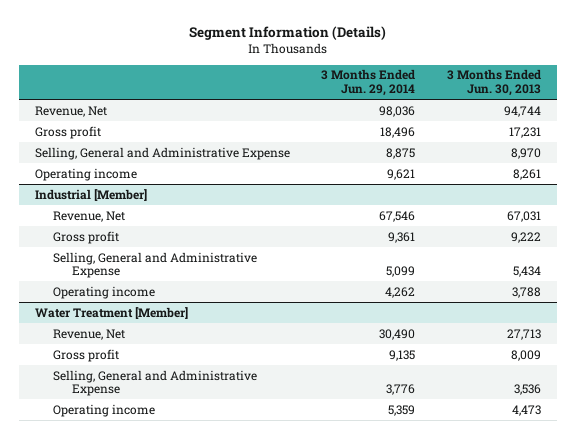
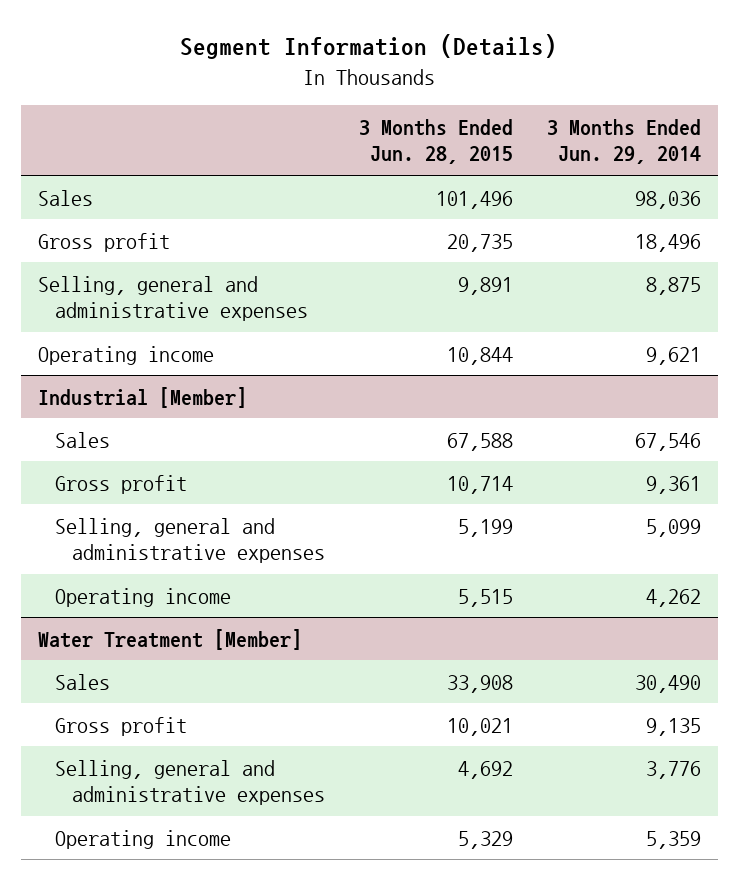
[446,69,541,97] 3 Months Ended Jun. 30, 2013 -> none
none -> [358,119,513,165] 3 Months Ended Jun. 28, 2015
[34,105,107,117] Revenue, Net -> [37,189,93,206] Sales
[34,146,290,160] Selling, General and Administrative Expense -> [37,275,308,321] Selling, general and administrative expenses
[53,210,126,222] Revenue, Net -> [54,431,110,448] Sales
[53,251,258,279] Selling, General and Administrative Expense -> [54,517,325,563] Selling, general and administrative expenses
[53,328,126,340] Revenue, Net -> [54,673,110,690] Sales
[53,369,258,397] Selling, General and Administrative Expense -> [54,759,325,805] Selling, general and administrative expenses

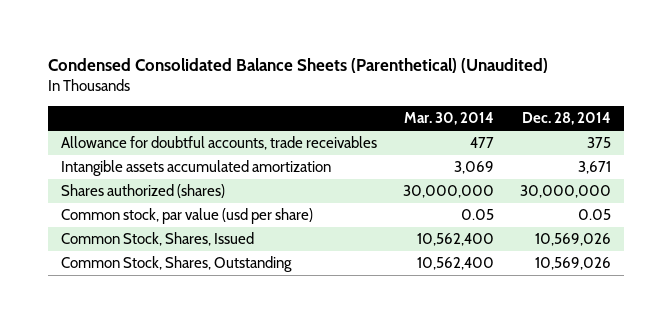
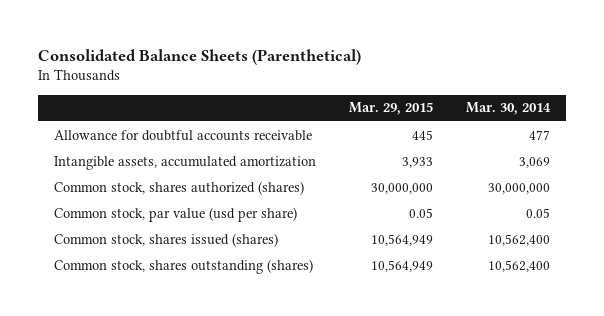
[47,58,548,74] Condensed Consolidated Balance Sheets (Parenthetical) (Unaudited) -> [38,48,362,65] Consolidated Balance Sheets (Parenthetical)
[521,112,611,126] Dec. 28, 2014 -> none
none -> [349,102,434,116] Mar. 29, 2015
[60,136,377,151] Allowance for doubtful accounts, trade receivables -> [54,129,313,141] Allowance for doubtful accounts receivable
[60,160,331,177] Intangible assets accumulated amortization -> [54,155,317,170] Intangible assets, accumulated amortization
[60,184,225,199] Shares authorized (shares) -> [54,180,305,195] Common stock, shares authorized (shares)
[60,232,254,247] Common Stock, Shares, Issued -> [54,232,279,247] Common stock, shares issued (shares)
[60,256,292,273] Common Stock, Shares, Outstanding -> [54,258,314,274] Common stock, shares outstanding (shares)

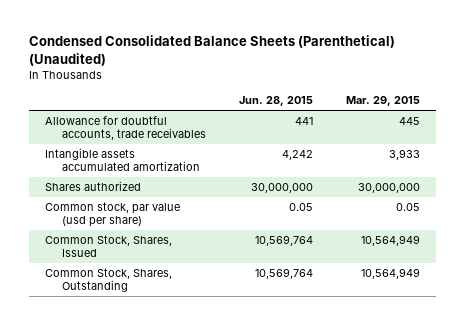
[38,48,362,65] Consolidated Balance Sheets (Parenthetical) -> [29,35,396,66] Condensed Consolidated Balance Sheets (Parenthetical) (Unaudited)
[465,102,551,116] Mar. 30, 2014 -> none
none -> [238,96,313,107] Jun. 28, 2015
[54,129,313,141] Allowance for doubtful accounts receivable -> [45,116,207,140] Allowance for doubtful accounts, trade receivables
[54,155,317,170] Intangible assets, accumulated amortization -> [45,148,201,171] Intangible assets accumulated amortization
[54,180,305,195] Common stock, shares authorized (shares) -> [45,181,142,192] Shares authorized
[54,232,279,247] Common stock, shares issued (shares) -> [45,235,173,257] Common Stock, Shares, Issued
[54,258,314,274] Common stock, shares outstanding (shares) -> [45,268,173,292] Common Stock, Shares, Outstanding

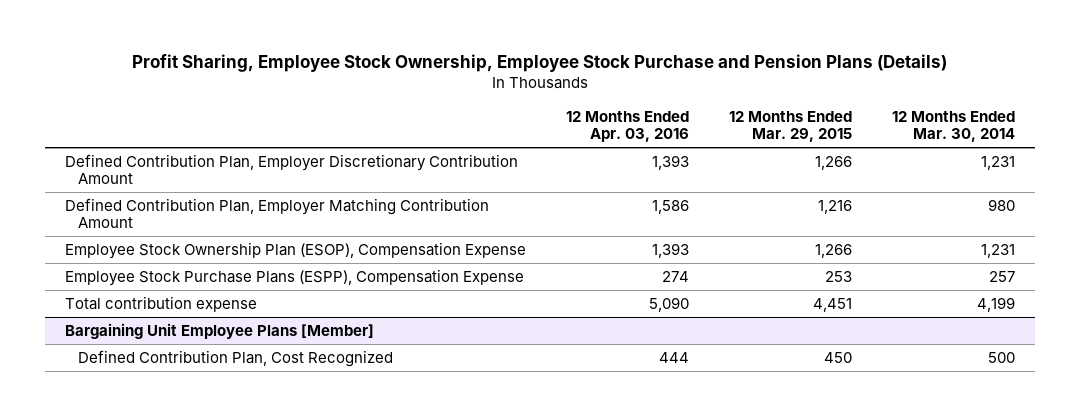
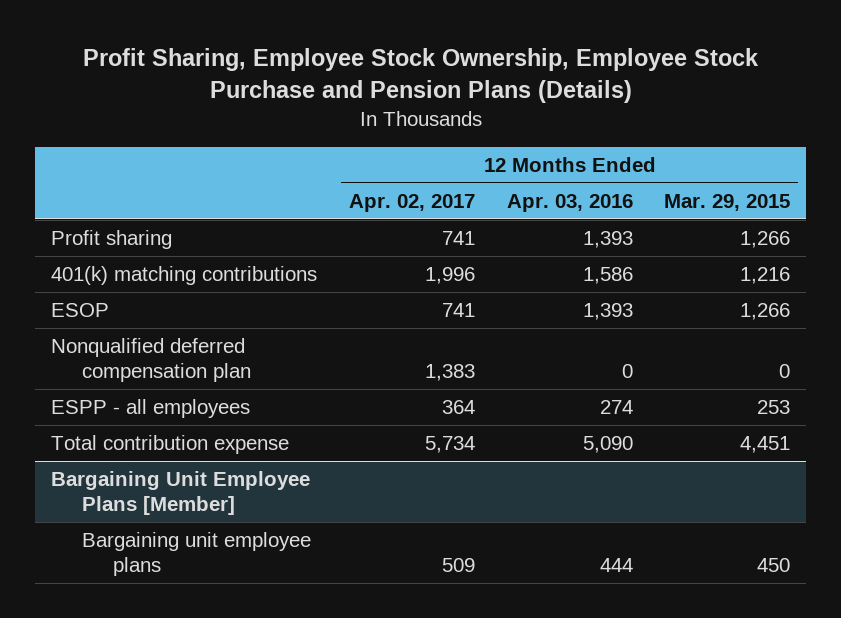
[891,110,1015,143] 12 Months Ended Mar. 30, 2014 -> none
none -> [348,193,475,212] Apr. 02, 2017
[65,153,519,185] Defined Contribution Plan, Employer Discretionary Contribution Amount -> [50,230,172,250] Profit sharing
[65,197,490,229] Defined Contribution Plan, Employer Matching Contribution Amount -> [50,266,317,286] 401(k) matching contributions
[65,241,527,259] Employee Stock Ownership Plan (ESOP), Compensation Expense -> [50,303,109,318] ESOP
none -> [50,338,251,382] Nonqualified deferred compensation plan
[65,268,525,286] Employee Stock Purchase Plans (ESPP), Compensation Expense -> [50,399,250,419] ESPP - all employees
[77,349,393,367] Defined Contribution Plan, Cost Recognized -> [81,532,311,576] Bargaining unit employee plans

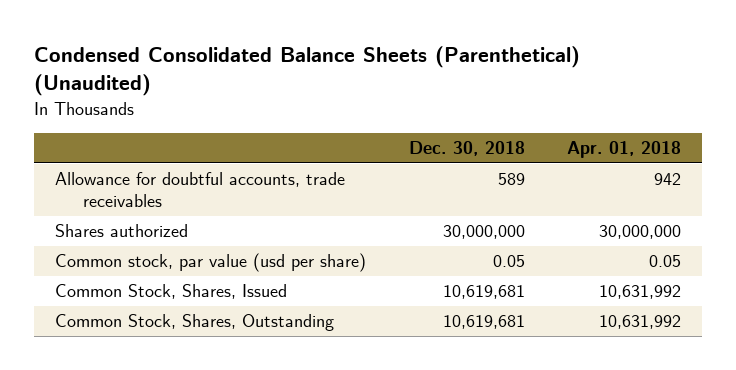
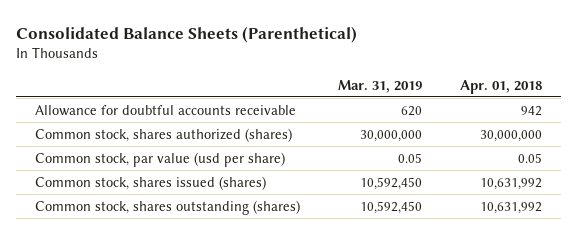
[34,46,581,97] Condensed Consolidated Balance Sheets (Parenthetical) (Unaudited) -> [15,25,357,43] Consolidated Balance Sheets (Parenthetical)
[408,141,525,157] Dec. 30, 2018 -> none
none -> [337,79,422,93] Mar. 31, 2019
[55,172,346,208] Allowance for doubtful accounts, trade receivables -> [34,104,296,116] Allowance for doubtful accounts receivable
[55,224,189,238] Shares authorized -> [34,127,292,142] Common stock, shares authorized (shares)
[55,284,288,300] Common Stock, Shares, Issued -> [34,175,266,190] Common stock, shares issued (shares)
[55,314,335,332] Common Stock, Shares, Outstanding -> [34,199,300,215] Common stock, shares outstanding (shares)

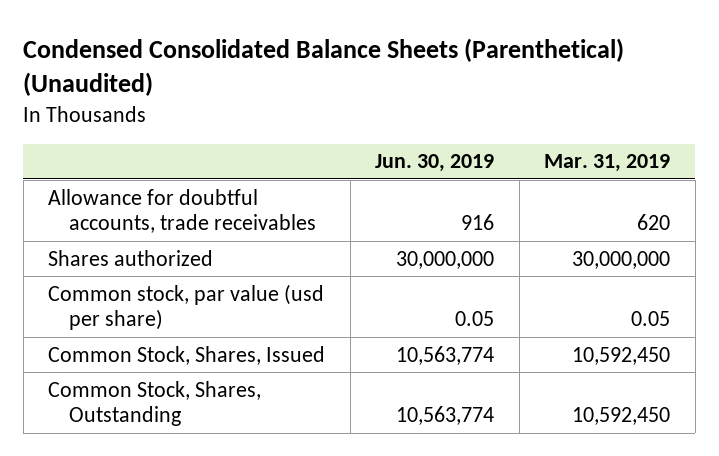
[15,25,357,43] Consolidated Balance Sheets (Parenthetical) -> [23,37,625,96] Condensed Consolidated Balance Sheets (Parenthetical) (Unaudited)
[459,79,542,94] Apr. 01, 2018 -> none
none -> [375,154,495,173] Jun. 30, 2019
[34,104,296,116] Allowance for doubtful accounts receivable -> [48,188,316,234] Allowance for doubtful accounts, trade receivables
[34,127,292,142] Common stock, shares authorized (shares) -> [48,249,214,266] Shares authorized
[34,175,266,190] Common stock, shares issued (shares) -> [48,345,326,365] Common Stock, Shares, Issued
[34,199,300,215] Common stock, shares outstanding (shares) -> [48,380,262,427] Common Stock, Shares, Outstanding

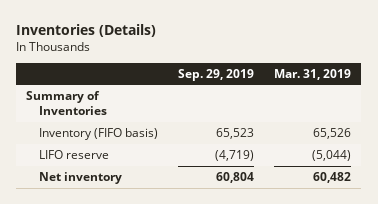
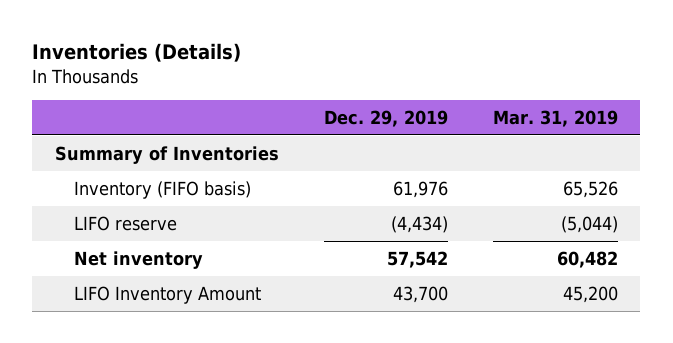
[178,68,255,81] Sep. 29, 2019 -> none
none -> [323,109,448,127] Dec. 29, 2019
none -> [73,285,261,304] LIFO Inventory Amount

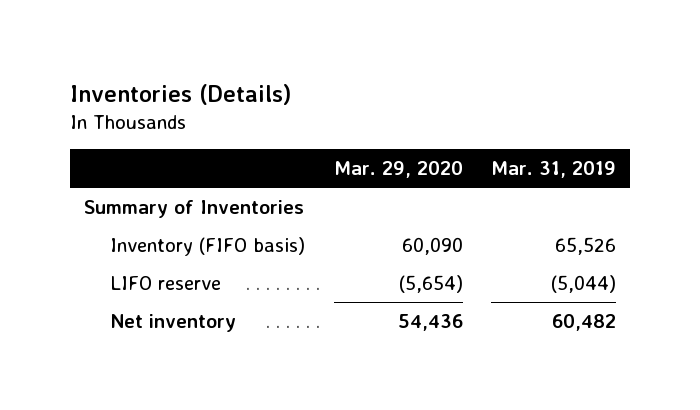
[323,109,448,127] Dec. 29, 2019 -> none
none -> [333,161,463,179] Mar. 29, 2020
[73,285,261,304] LIFO Inventory Amount -> none

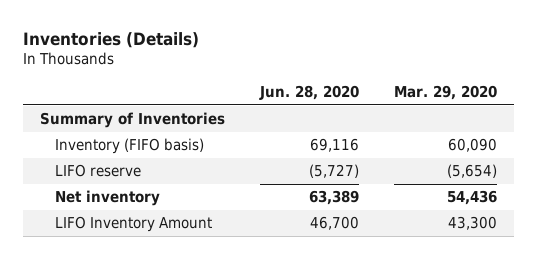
[491,161,617,179] Mar. 31, 2019 -> none
none -> [259,84,360,100] Jun. 28, 2020
none -> [54,216,212,233] LIFO Inventory Amount

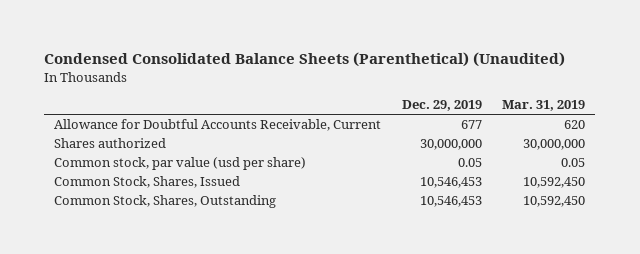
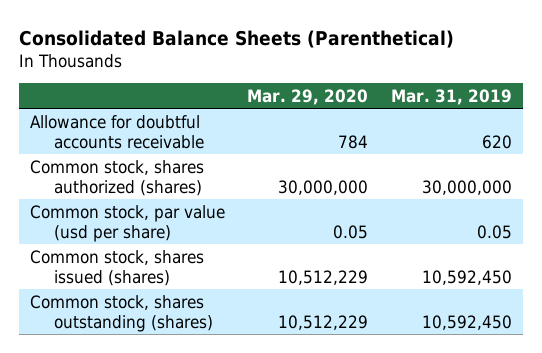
[44,52,566,68] Condensed Consolidated Balance Sheets (Parenthetical) (Unaudited) -> [19,29,455,48] Consolidated Balance Sheets (Parenthetical)
[401,100,482,112] Dec. 29, 2019 -> none
none -> [247,88,369,105] Mar. 29, 2020
[54,119,382,132] Allowance for Doubtful Accounts Receivable, Current -> [30,114,205,149] Allowance for doubtful accounts receivable
[54,138,167,149] Shares authorized -> [30,159,205,196] Common stock, shares authorized (shares)
[54,176,241,189] Common Stock, Shares, Issued -> [30,249,205,286] Common stock, shares issued (shares)
[54,195,277,209] Common Stock, Shares, Outstanding -> [30,294,214,332] Common stock, shares outstanding (shares)

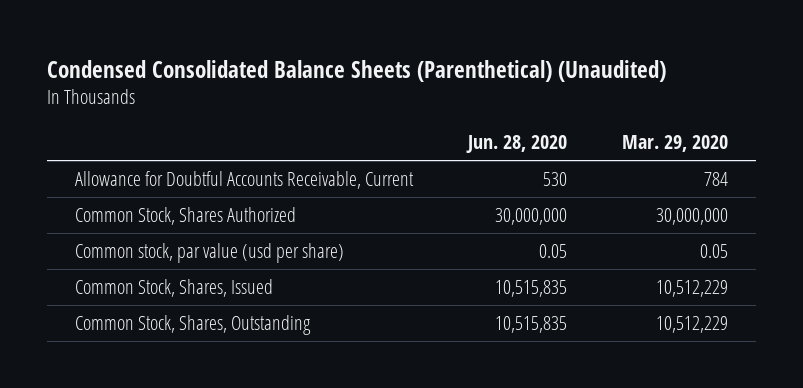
[19,29,455,48] Consolidated Balance Sheets (Parenthetical) -> [47,59,667,82] Condensed Consolidated Balance Sheets (Parenthetical) (Unaudited)
[390,88,512,105] Mar. 31, 2019 -> none
none -> [465,135,567,154] Jun. 28, 2020
[30,114,205,149] Allowance for doubtful accounts receivable -> [74,171,414,190] Allowance for Doubtful Accounts Receivable, Current
[30,159,205,196] Common stock, shares authorized (shares) -> [74,207,296,226] Common Stock, Shares Authorized
[30,249,205,286] Common stock, shares issued (shares) -> [74,279,273,298] Common Stock, Shares, Issued
[30,294,214,332] Common stock, shares outstanding (shares) -> [74,315,311,336] Common Stock, Shares, Outstanding

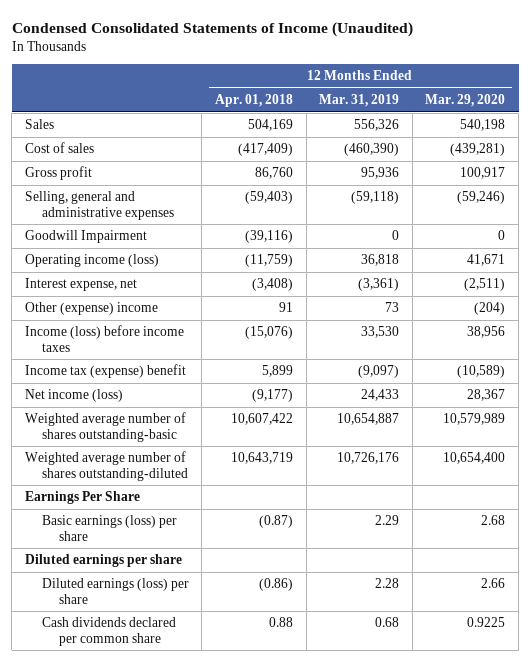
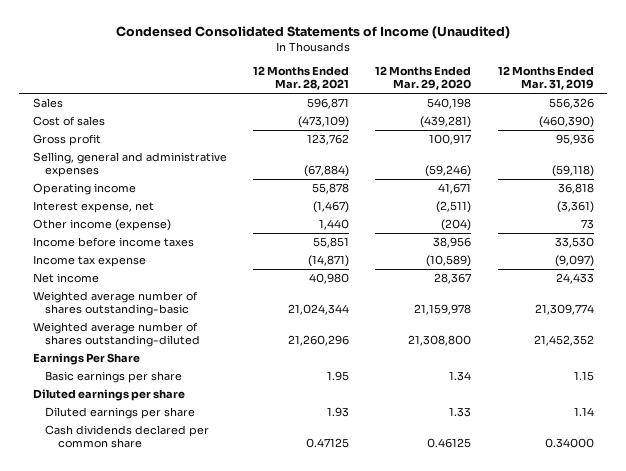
[215,94,294,108] Apr. 01, 2018 -> none
none -> [253,66,350,91] 12 Months Ended Mar. 28, 2021
[24,230,147,244] Goodwill Impairment -> none
[24,254,159,268] Operating income (loss) -> [32,183,136,196] Operating income
[24,302,158,316] Other (expense) income -> [32,219,171,232] Other income (expense)
[24,325,184,352] Income (loss) before income taxes -> [32,237,194,248] Income before income taxes
[24,364,186,379] Income tax (expense) benefit -> [32,255,146,268] Income tax expense
[24,389,123,403] Net income (loss) -> [32,273,99,284] Net income
[337,413,400,426] 10,654,887 -> [534,304,594,316] 21,309,774
[443,413,506,426] 10,579,989 -> [414,304,472,316] 21,159,978
[337,452,400,465] 10,726,176 -> [533,335,594,347] 21,452,352
[443,452,506,465] 10,654,400 -> [408,335,472,347] 21,308,800
[41,515,177,541] Basic earnings (loss) per share -> [45,371,183,384] Basic earnings per share
[375,515,400,526] 2.29 -> [573,371,594,382] 1.15
[481,515,506,526] 2.68 -> [449,371,472,382] 1.34
[41,578,189,604] Diluted earnings (loss) per share -> [45,407,196,420] Diluted earnings per share
[375,578,400,589] 2.28 -> [573,407,594,417] 1.14
[481,578,506,589] 2.66 -> [449,407,472,418] 1.33
[375,617,400,628] 0.68 -> [544,438,594,449] 0.34000
[467,617,506,628] 0.9225 -> [427,438,472,449] 0.46125

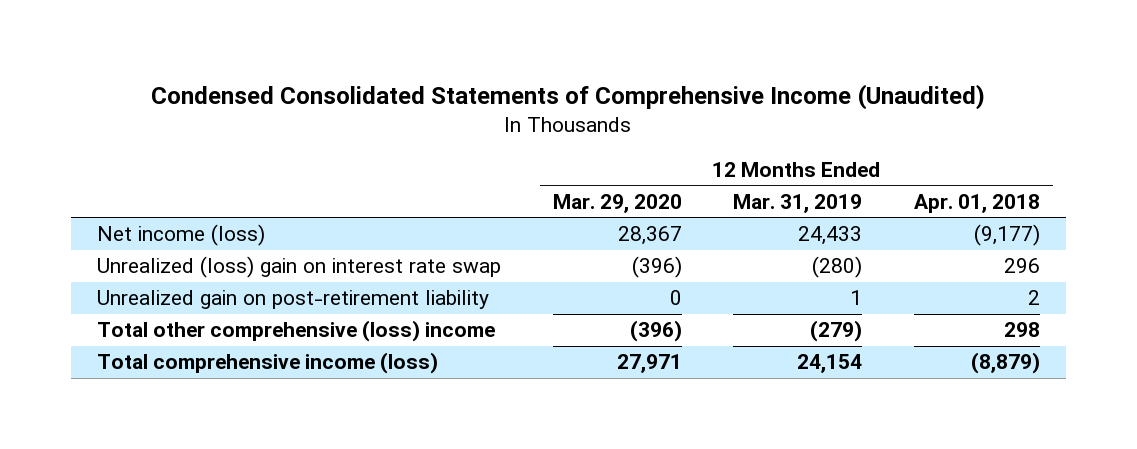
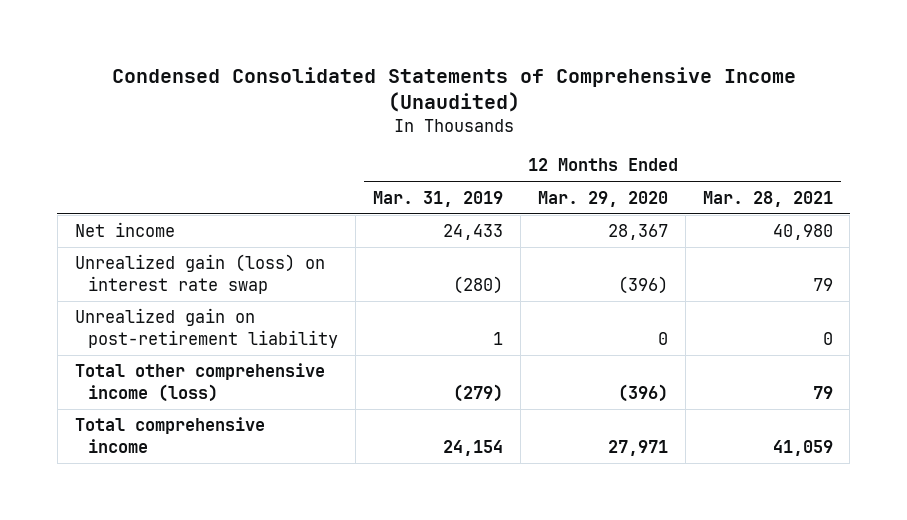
[913,193,1040,213] Apr. 01, 2018 -> none
none -> [702,190,833,207] Mar. 28, 2021
[97,224,266,247] Net income (loss) -> [74,222,175,238] Net income
[97,256,502,279] Unrealized (loss) gain on interest rate swap -> [74,254,325,294] Unrealized gain (loss) on interest rate swap
[97,320,496,343] Total other comprehensive (loss) income -> [74,363,325,402] Total other comprehensive income (loss)
[97,352,439,375] Total comprehensive income (loss) -> [74,417,265,453] Total comprehensive income

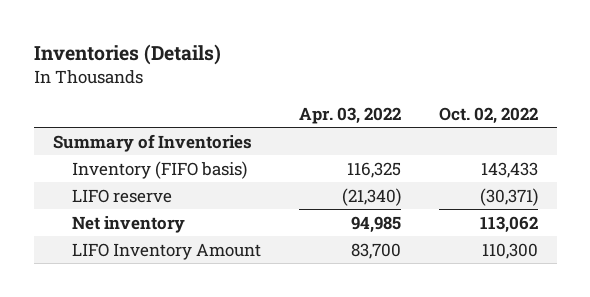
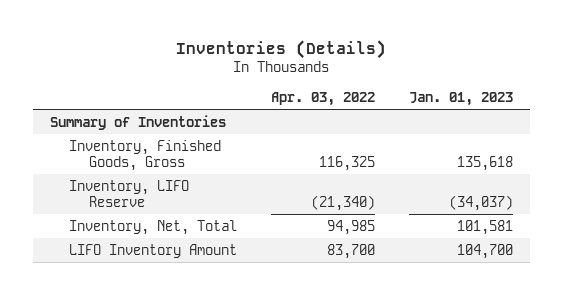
[438,107,538,125] Oct. 02, 2022 -> none
none -> [409,92,514,107] Jan. 01, 2023
[71,160,247,179] Inventory (FIFO basis) -> [69,139,222,172] Inventory, Finished Goods, Gross
[71,188,172,203] LIFO reserve -> [69,179,190,208] Inventory, LIFO Reserve
[71,215,185,233] Net inventory -> [69,219,238,235] Inventory, Net, Total

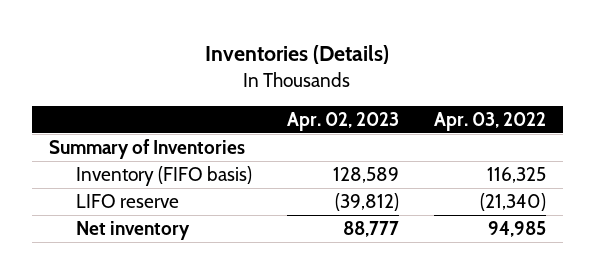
[409,92,514,107] Jan. 01, 2023 -> none
none -> [286,111,399,131] Apr. 02, 2023
[69,243,238,258] LIFO Inventory Amount -> none
[69,139,222,172] Inventory, Finished Goods, Gross -> [75,166,252,187] Inventory (FIFO basis)
[69,179,190,208] Inventory, LIFO Reserve -> [75,194,179,209] LIFO reserve
[69,219,238,235] Inventory, Net, Total -> [75,221,190,241] Net inventory

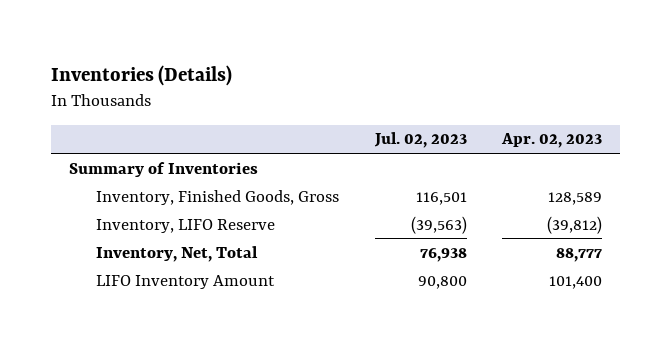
[433,111,546,131] Apr. 03, 2022 -> none
none -> [373,132,467,149] Jul. 02, 2023
[75,166,252,187] Inventory (FIFO basis) -> [96,189,340,205] Inventory, Finished Goods, Gross
[75,194,179,209] LIFO reserve -> [96,218,276,233] Inventory, LIFO Reserve
[75,221,190,241] Net inventory -> [96,245,259,262] Inventory, Net, Total
none -> [96,274,276,289] LIFO Inventory Amount

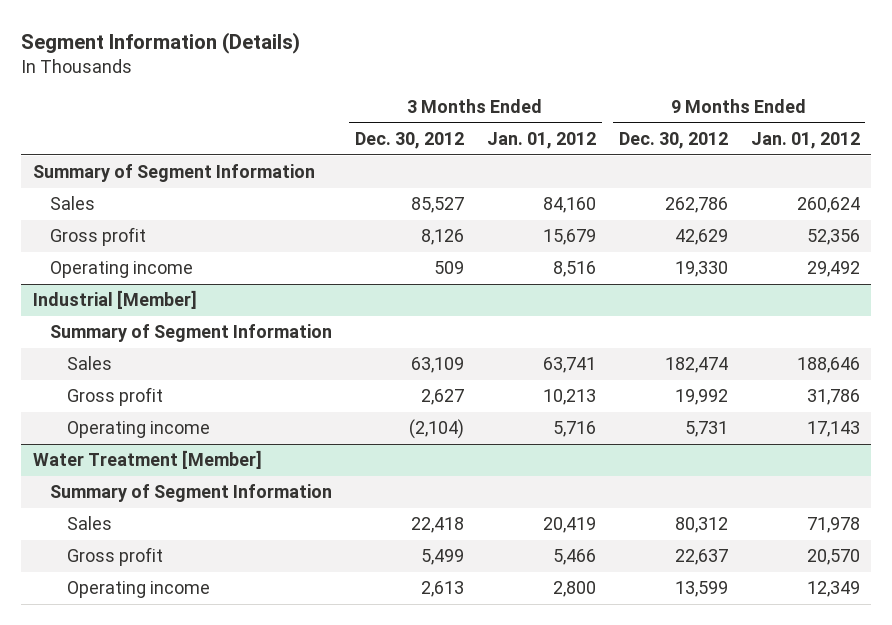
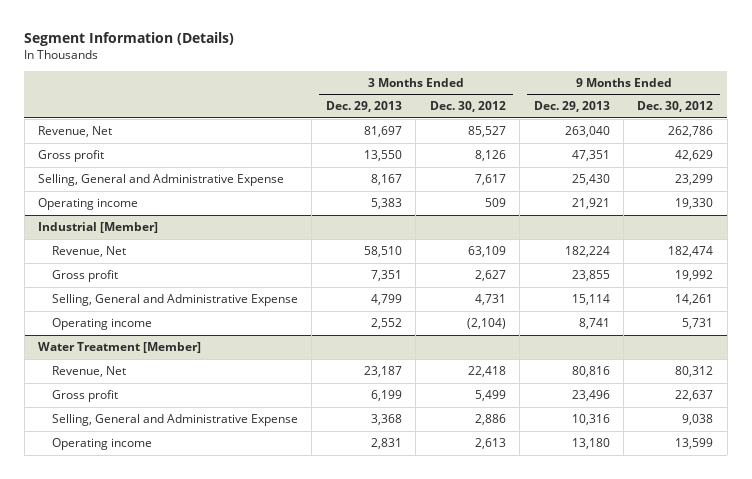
[486,132,596,150] Jan. 01, 2012 -> none
[750,132,860,150] Jan. 01, 2012 -> none
none -> [325,101,402,113] Dec. 29, 2013
none -> [533,101,610,113] Dec. 29, 2013
[32,164,315,183] Summary of Segment Information -> none
[50,196,96,211] Sales -> [38,126,113,138] Revenue, Net
none -> [38,174,285,187] Selling, General and Administrative Expense
[50,324,333,343] Summary of Segment Information -> none
[67,356,113,371] Sales -> [51,246,126,258] Revenue, Net
none -> [51,294,298,307] Selling, General and Administrative Expense
[50,484,333,503] Summary of Segment Information -> none
[67,516,113,531] Sales -> [51,366,126,378] Revenue, Net
none -> [51,414,298,427] Selling, General and Administrative Expense

